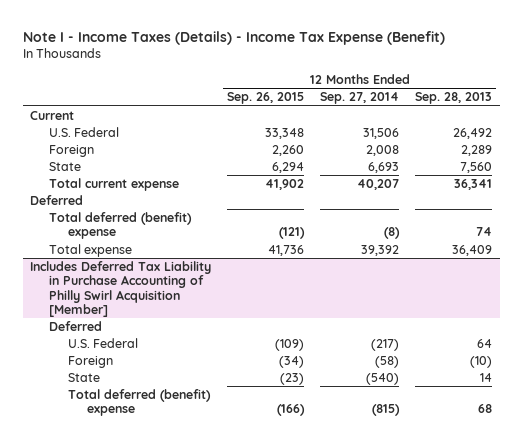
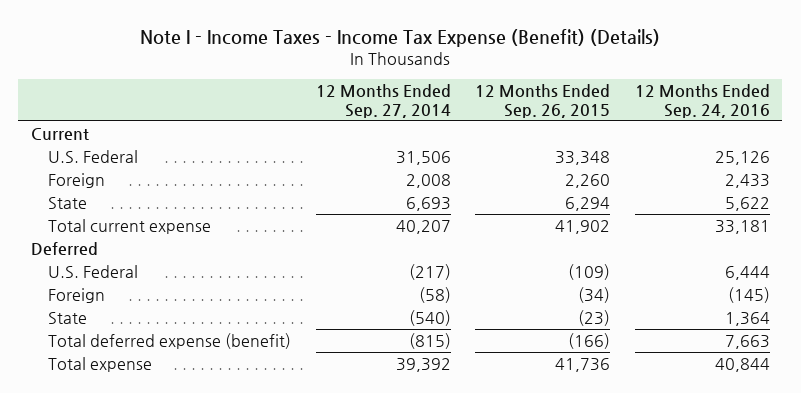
[22,30,445,45] Note I - Income Taxes (Details) - Income Tax Expense (Benefit) -> [140,28,661,47] Note I - Income Taxes - Income Tax Expense (Benefit) (Details)
[414,92,492,105] Sep. 28, 2013 -> none
none -> [634,83,770,118] 12 Months Ended Sep. 24, 2016
[49,212,193,240] Total deferred (benefit) expense -> none
[30,261,212,317] Includes Deferred Tax Liability in Purchase Accounting of Philly Swirl Acquisition [Member] -> none
[49,321,103,332] Deferred -> none
[67,389,211,417] Total deferred (benefit) expense -> [48,332,292,349] Total deferred expense (benefit)
[49,244,133,258] Total expense -> [48,356,153,372] Total expense

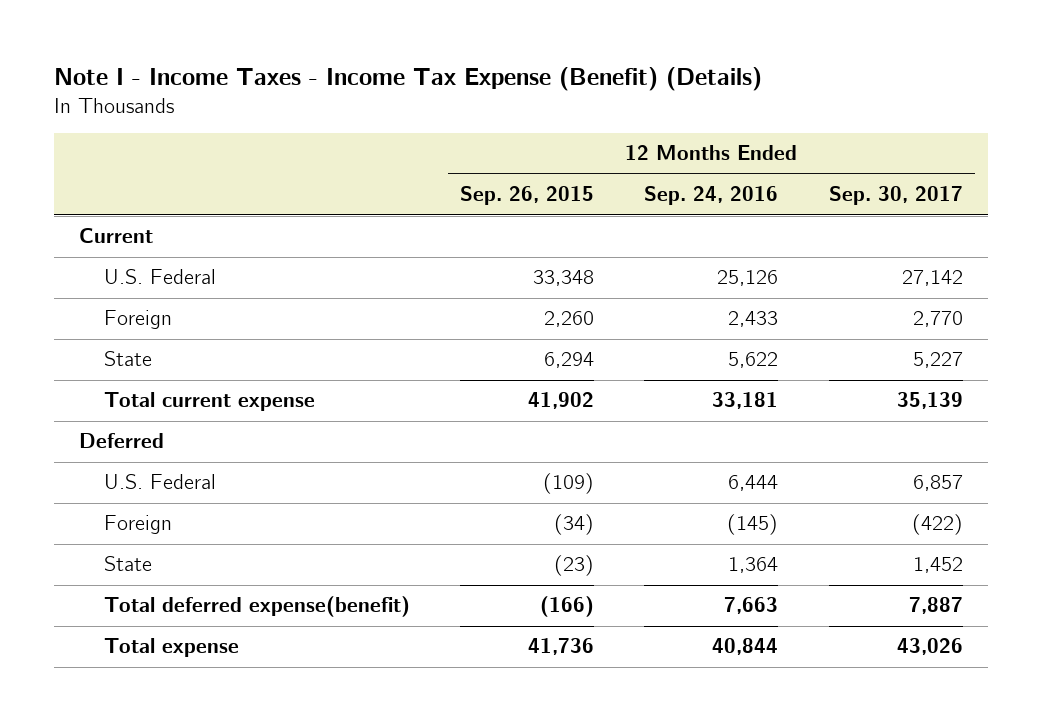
[315,83,451,118] 12 Months Ended Sep. 27, 2014 -> none
none -> [828,186,963,206] Sep. 30, 2017
[48,332,292,349] Total deferred expense (benefit) -> [103,596,410,618] Total deferred expense(benefit)

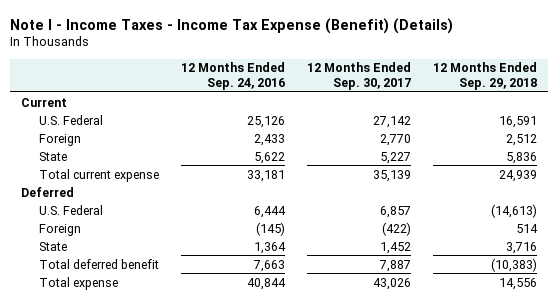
[460,186,595,206] Sep. 26, 2015 -> none
none -> [433,62,538,90] 12 Months Ended Sep. 29, 2018
[103,596,410,618] Total deferred expense(benefit) -> [38,258,159,269] Total deferred benefit

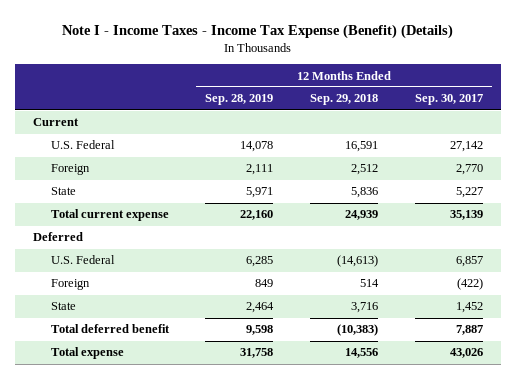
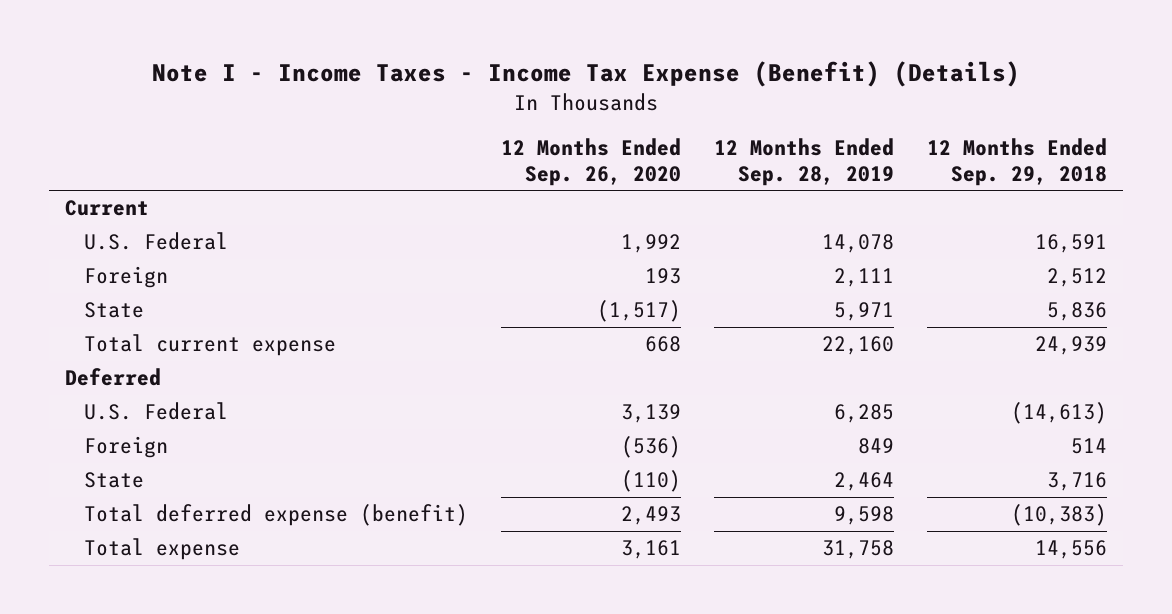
[414,94,483,106] Sep. 30, 2017 -> none
none -> [500,138,681,187] 12 Months Ended Sep. 26, 2020
[50,324,170,334] Total deferred benefit -> [83,504,468,527] Total deferred expense (benefit)

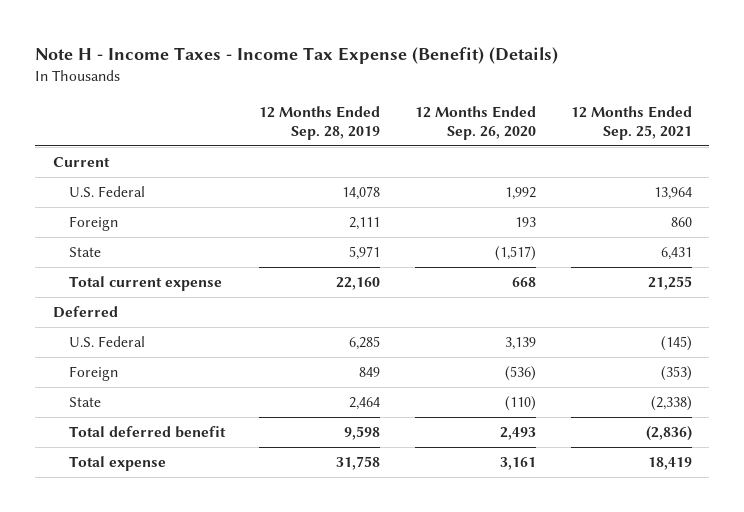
[152,61,1021,88] Note I - Income Taxes - Income Tax Expense (Benefit) (Details) -> [35,46,559,64] Note H - Income Taxes - Income Tax Expense (Benefit) (Details)
[926,138,1107,187] 12 Months Ended Sep. 29, 2018 -> none
none -> [570,105,692,141] 12 Months Ended Sep. 25, 2021
[83,504,468,527] Total deferred expense (benefit) -> [68,425,226,438] Total deferred benefit

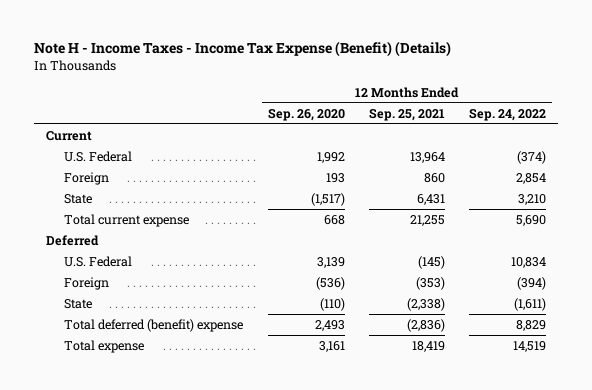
[259,105,381,141] 12 Months Ended Sep. 28, 2019 -> none
none -> [468,107,546,121] Sep. 24, 2022
[68,425,226,438] Total deferred benefit -> [64,318,244,332] Total deferred (benefit) expense

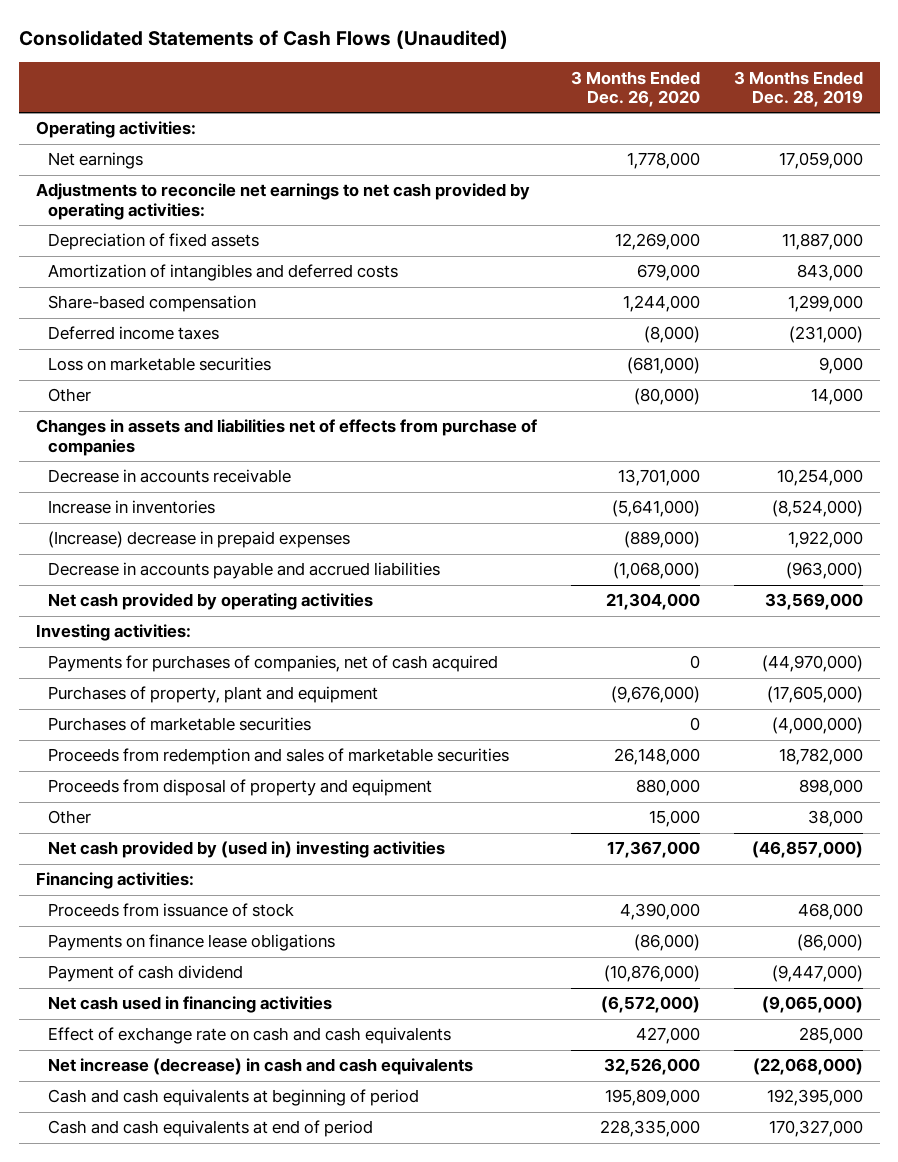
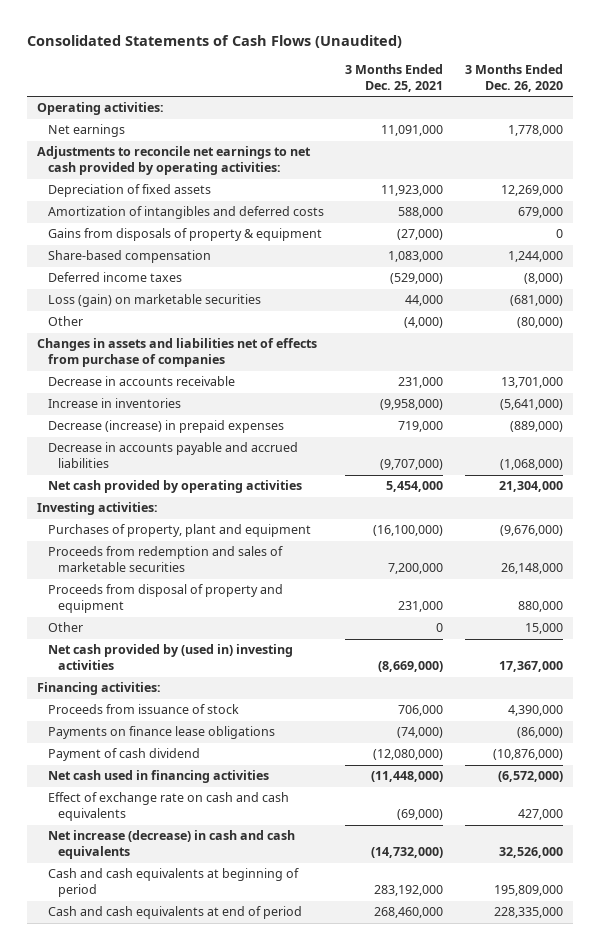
[733,70,863,108] 3 Months Ended Dec. 28, 2019 -> none
none -> [345,64,444,92] 3 Months Ended Dec. 25, 2021
none -> [47,228,322,242] Gains from disposals of property & equipment
[47,357,271,372] Loss on marketable securities -> [47,294,261,308] Loss (gain) on marketable securities
[47,531,350,549] (Increase) decrease in prepaid expenses -> [47,420,284,434] Decrease (increase) in prepaid expenses
[47,655,498,673] Payments for purchases of companies, net of cash acquired -> none
[47,717,311,732] Purchases of marketable securities -> none

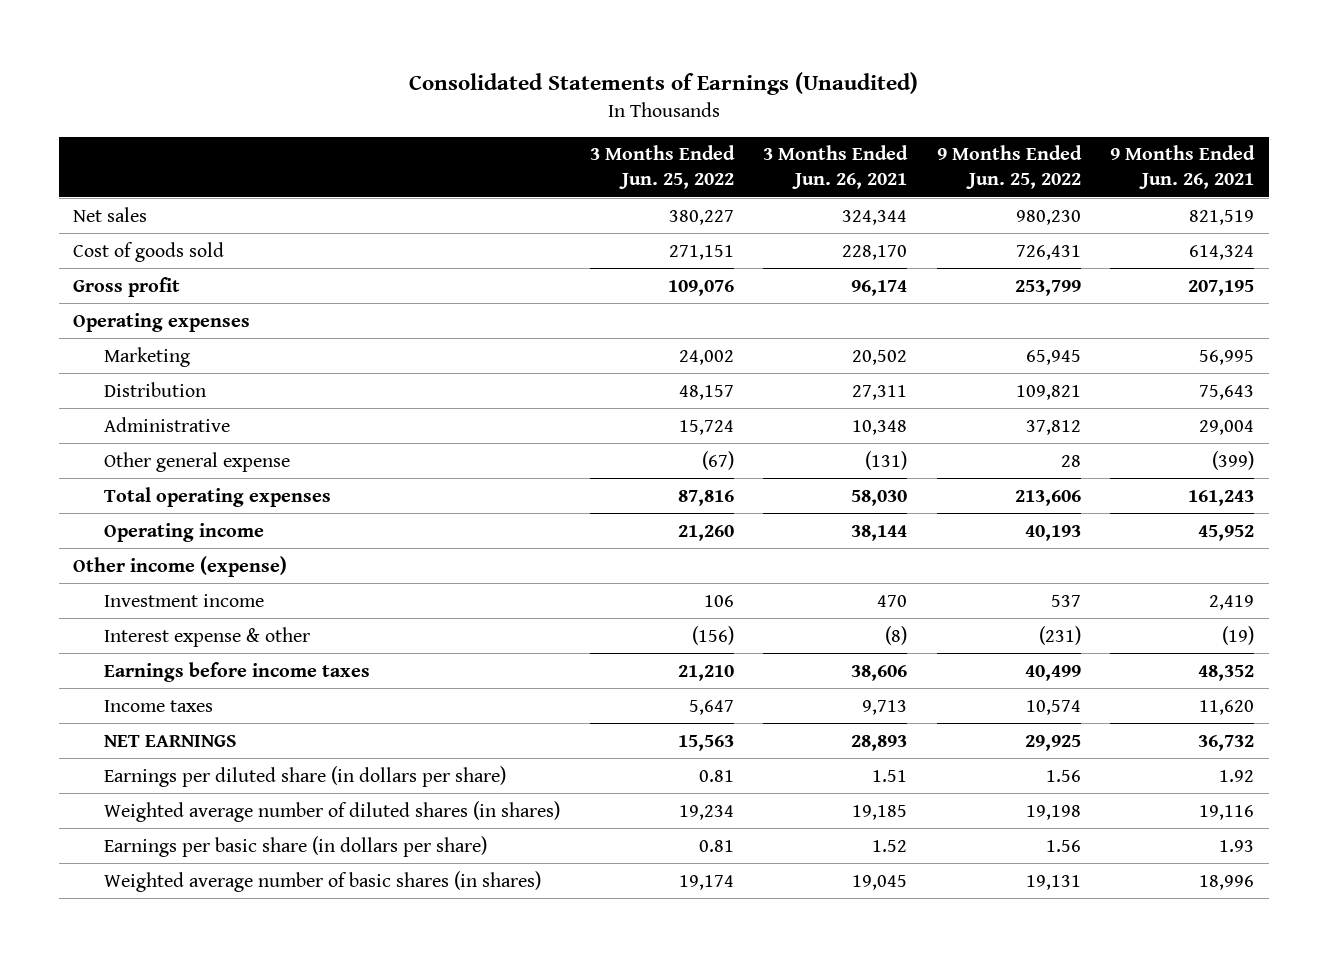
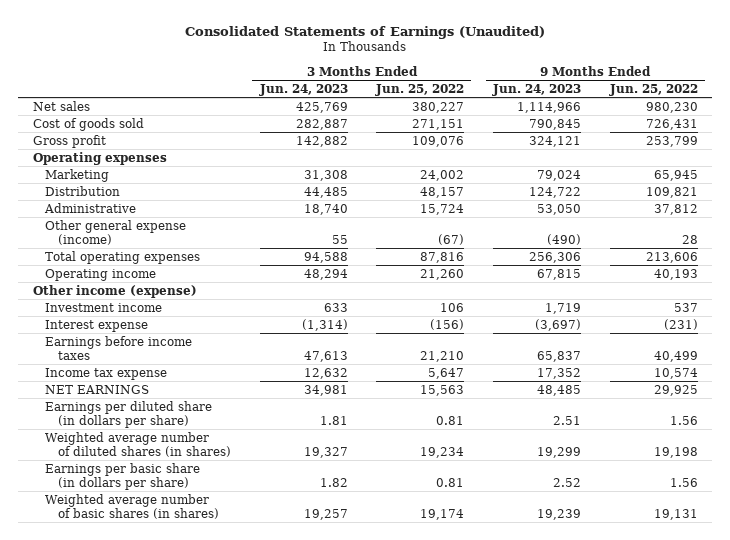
[763,145,909,190] 3 Months Ended Jun. 26, 2021 -> none
[1110,145,1256,190] 9 Months Ended Jun. 26, 2021 -> none
none -> [258,83,348,96] Jun. 24, 2023
none -> [491,83,581,96] Jun. 24, 2023
[104,451,291,472] Other general expense -> [45,219,187,245] Other general expense (income)
[104,626,311,647] Interest expense & other -> [45,319,149,332] Interest expense
[104,699,214,712] Income taxes -> [45,367,168,380] Income tax expense

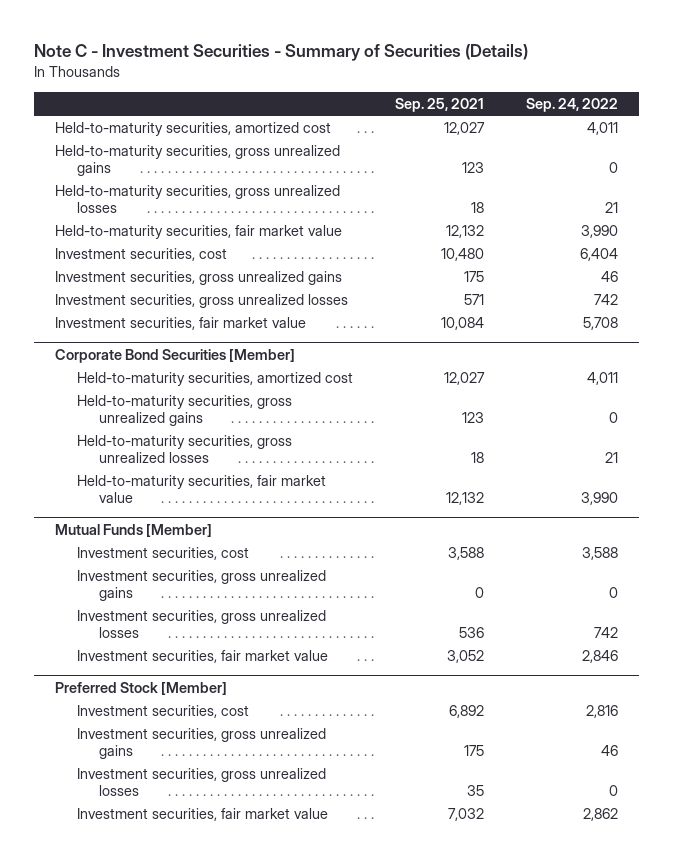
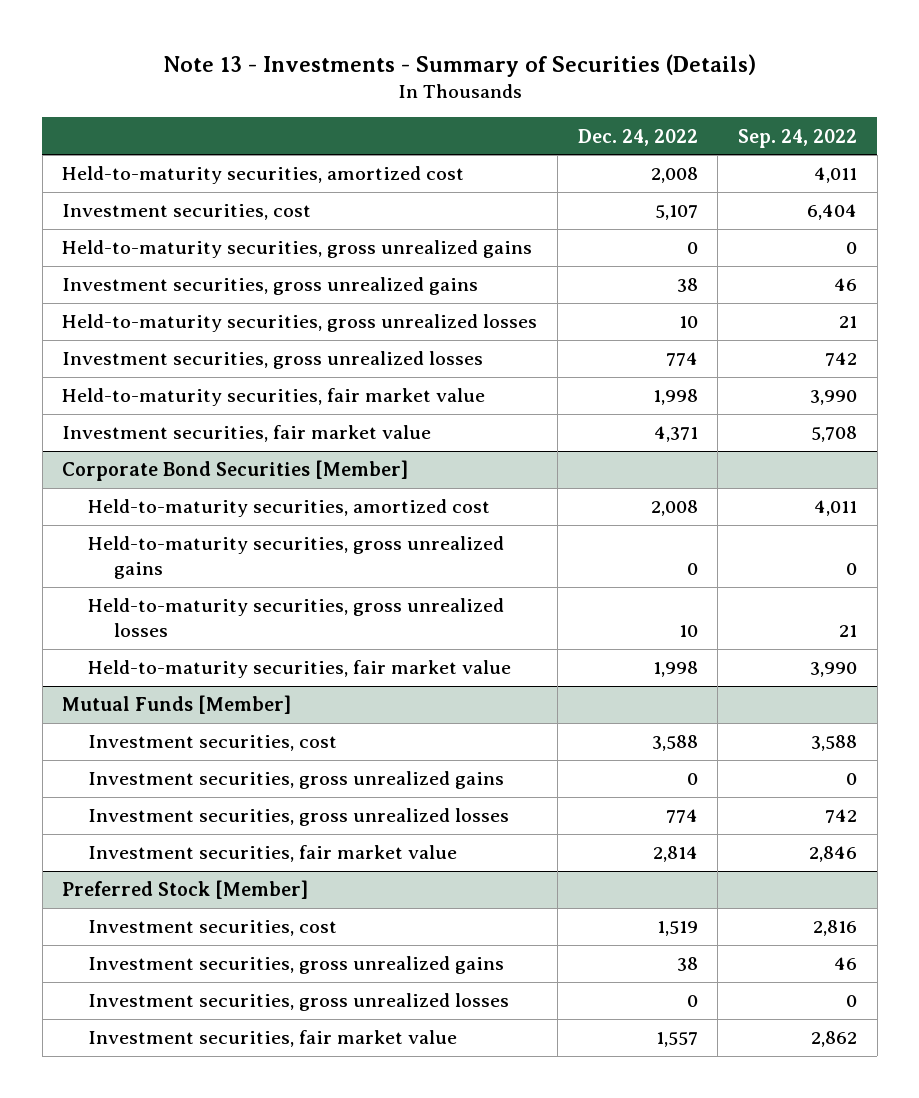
[34,44,529,62] Note C - Investment Securities - Summary of Securities (Details) -> [162,54,756,78] Note 13 - Investments - Summary of Securities (Details)
[395,97,485,112] Sep. 25, 2021 -> none
none -> [577,128,698,146] Dec. 24, 2022
[55,144,341,177] Held-to-maturity securities, gross unrealized gains -> [62,240,533,259] Held-to-maturity securities, gross unrealized gains
[55,184,341,214] Held-to-maturity securities, gross unrealized losses -> [62,314,538,333] Held-to-maturity securities, gross unrealized losses
[55,224,343,239] Held-to-maturity securities, fair market value -> [62,388,486,407] Held-to-maturity securities, fair market value

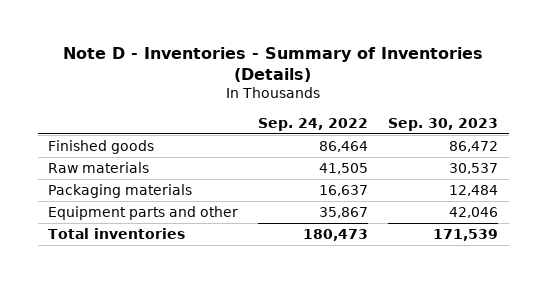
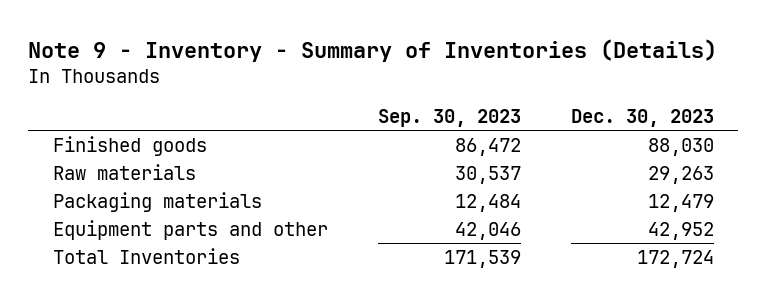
[63,46,484,83] Note D - Inventories - Summary of Inventories (Details) -> [28,38,718,62] Note 9 - Inventory - Summary of Inventories (Details)
[258,118,369,132] Sep. 24, 2022 -> none
none -> [570,109,714,128] Dec. 30, 2023
[47,227,185,239] Total inventories -> [53,248,241,265] Total Inventories

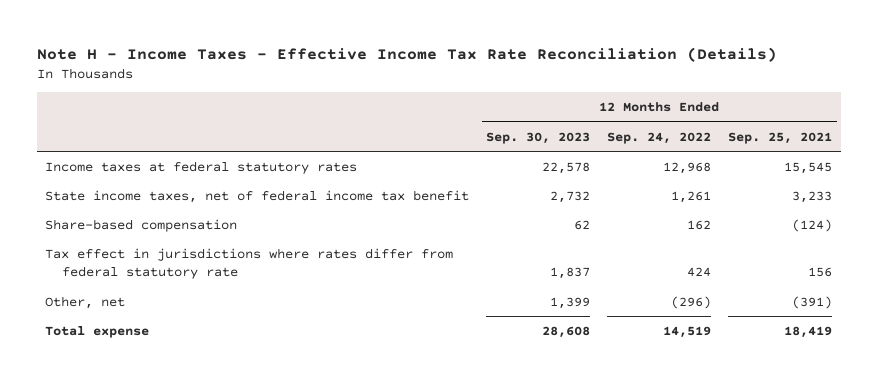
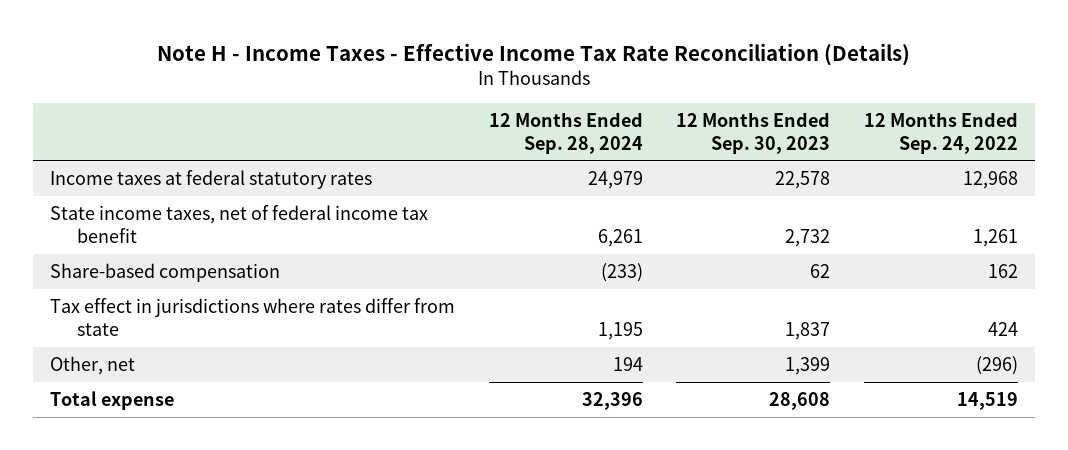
[728,131,833,144] Sep. 25, 2021 -> none
none -> [488,111,643,154] 12 Months Ended Sep. 28, 2024
[45,247,454,280] Tax effect in jurisdictions where rates differ from federal statutory rate -> [50,297,456,336] Tax effect in jurisdictions where rates differ from state

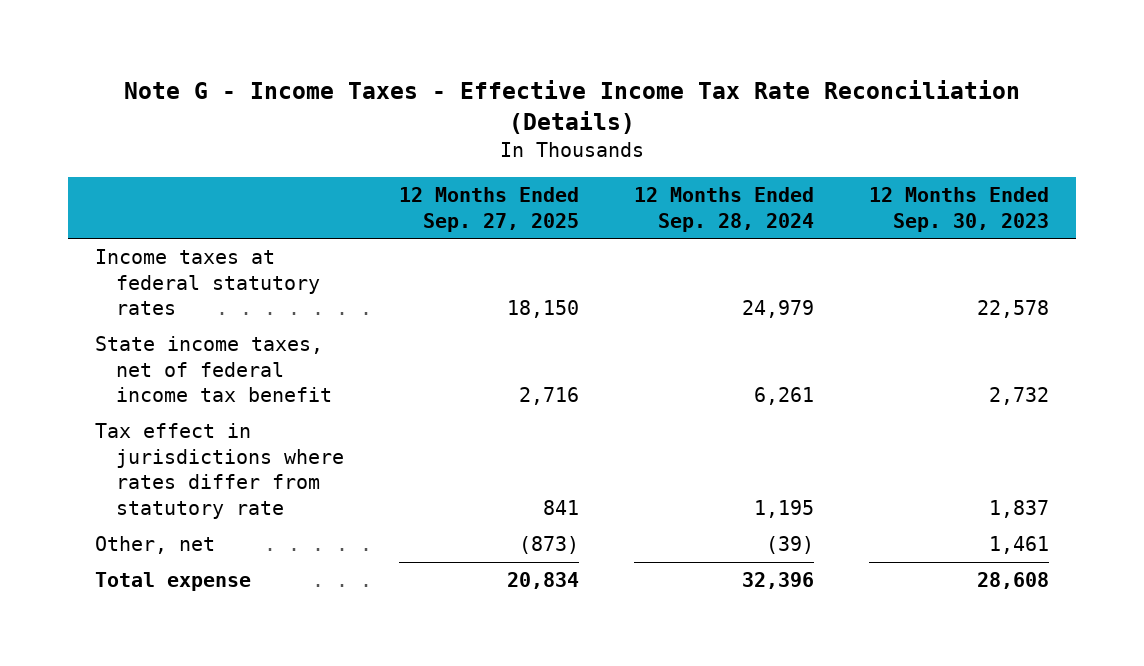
[157,42,911,66] Note H - Income Taxes - Effective Income Tax Rate Reconciliation (Details) -> [123,79,1020,134] Note G - Income Taxes - Effective Income Tax Rate Reconciliation (Details)
[864,111,1019,154] 12 Months Ended Sep. 24, 2022 -> none
none -> [399,187,580,232] 12 Months Ended Sep. 27, 2025
[50,262,281,282] Share-based compensation -> none
[50,297,456,336] Tax effect in jurisdictions where rates differ from state -> [95,423,345,520] Tax effect in jurisdictions where rates differ from statutory rate
[612,356,643,371] 194 -> [765,536,814,555] (39)
[785,356,831,375] 1,399 -> [988,536,1049,555] 1,461

